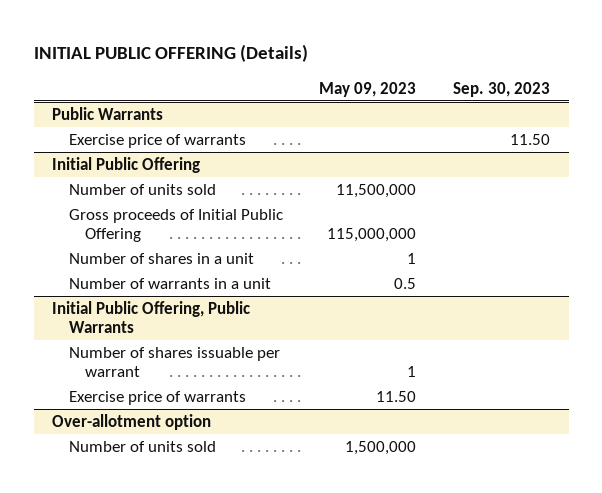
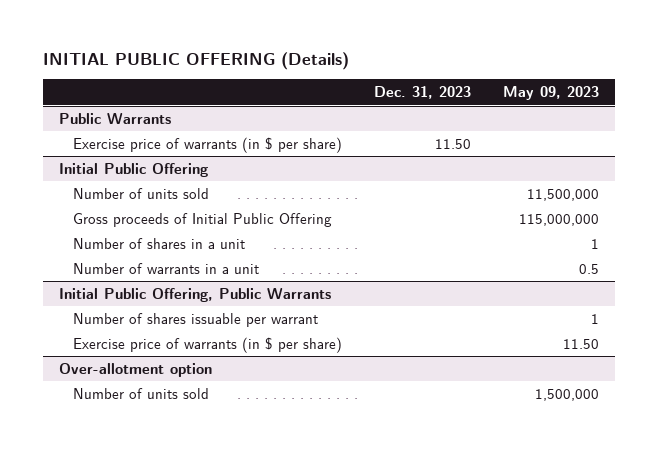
[453,81,551,97] Sep. 30, 2023 -> none
none -> [373,86,471,100] Dec. 31, 2023
[68,133,246,148] Exercise price of warrants -> [72,136,342,153] Exercise price of warrants (in $ per share)
[68,390,246,405] Exercise price of warrants -> [72,336,342,353] Exercise price of warrants (in $ per share)

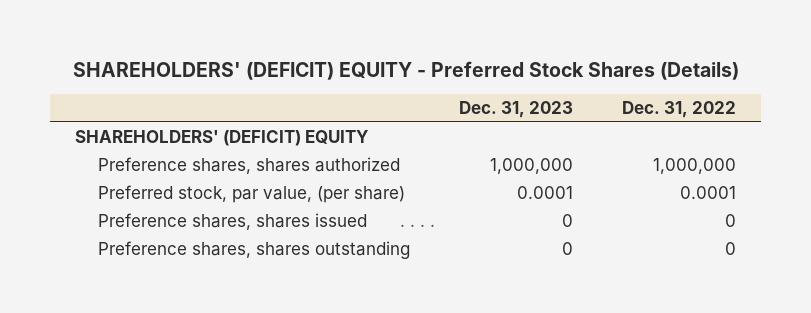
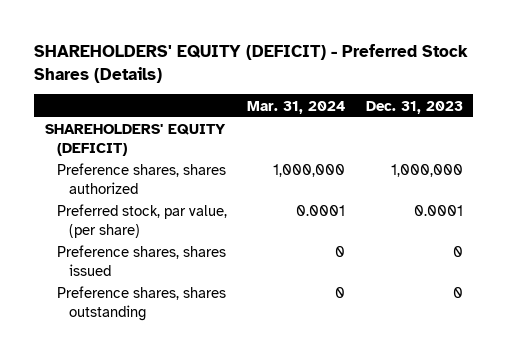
[72,60,739,80] SHAREHOLDERS' (DEFICIT) EQUITY - Preferred Stock Shares (Details) -> [34,43,469,83] SHAREHOLDERS' EQUITY (DEFICIT) - Preferred Stock Shares (Details)
[622,100,737,118] Dec. 31, 2022 -> none
none -> [247,100,346,114] Mar. 31, 2024
[75,130,370,147] SHAREHOLDERS' (DEFICIT) EQUITY -> [44,124,226,156] SHAREHOLDERS' EQUITY (DEFICIT)

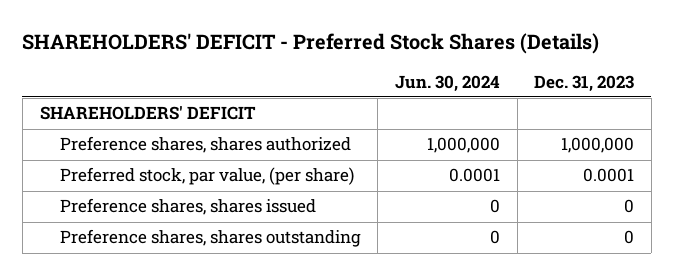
[34,43,469,83] SHAREHOLDERS' EQUITY (DEFICIT) - Preferred Stock Shares (Details) -> [22,33,600,55] SHAREHOLDERS' DEFICIT - Preferred Stock Shares (Details)
[247,100,346,114] Mar. 31, 2024 -> none
none -> [395,74,501,92] Jun. 30, 2024
[44,124,226,156] SHAREHOLDERS' EQUITY (DEFICIT) -> [39,106,256,121] SHAREHOLDERS' DEFICIT

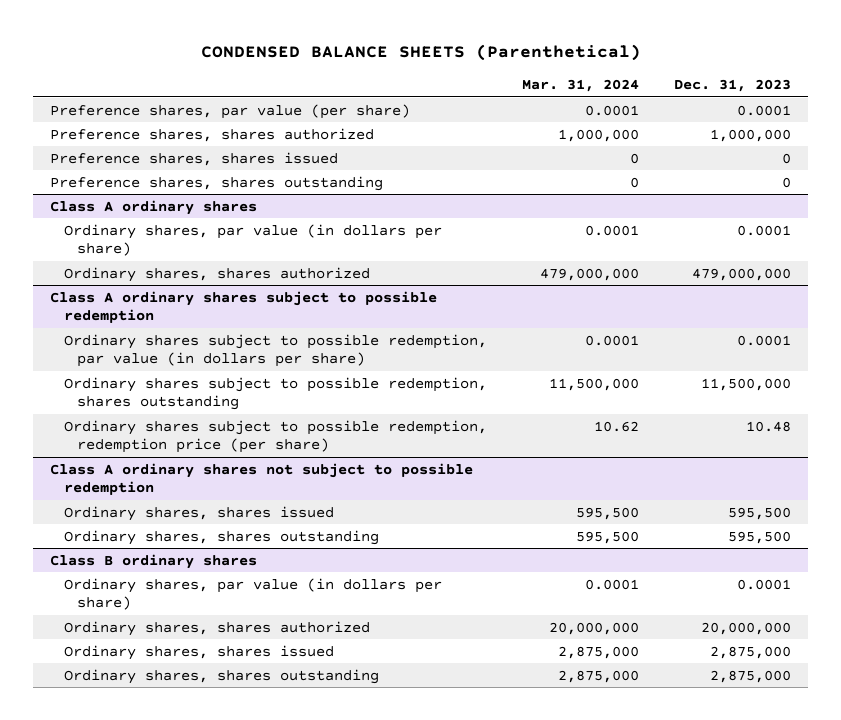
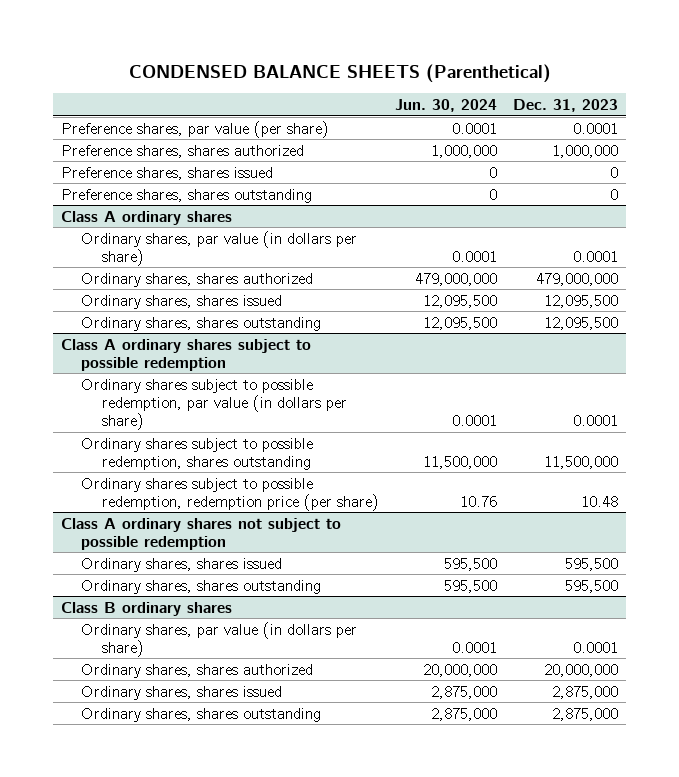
[521,79,639,93] Mar. 31, 2024 -> none
none -> [394,98,497,112] Jun. 30, 2024
none -> [81,294,283,309] Ordinary shares, shares issued
none -> [81,316,322,331] Ordinary shares, shares outstanding

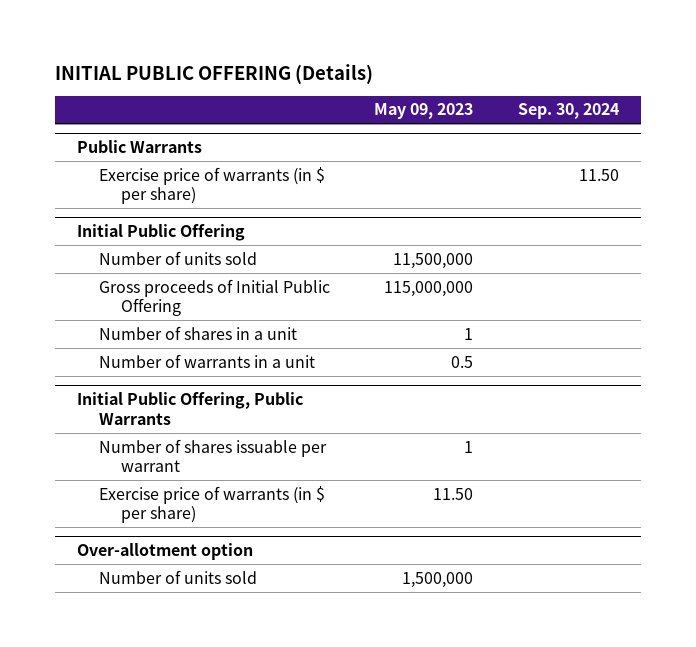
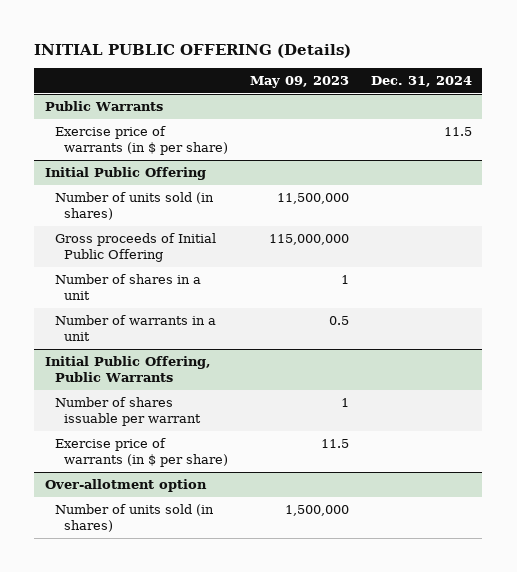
[517,103,619,120] Sep. 30, 2024 -> none
none -> [370,76,472,88] Dec. 31, 2024
[99,250,258,265] Number of units sold -> [54,192,214,221] Number of units sold (in shares)
[433,487,474,500] 11.50 -> [320,439,349,449] 11.5
[99,569,258,584] Number of units sold -> [54,504,214,533] Number of units sold (in shares)

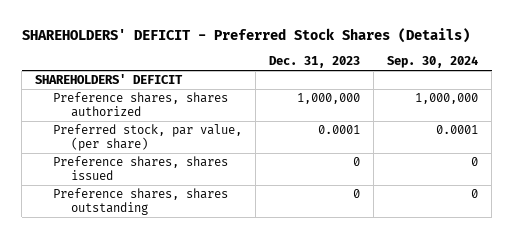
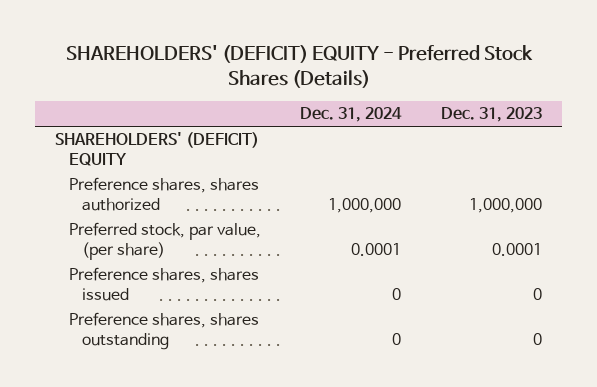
[21,28,470,44] SHAREHOLDERS' DEFICIT - Preferred Stock Shares (Details) -> [65,45,533,89] SHAREHOLDERS' (DEFICIT) EQUITY - Preferred Stock Shares (Details)
[387,56,479,69] Sep. 30, 2024 -> none
none -> [300,107,403,123] Dec. 31, 2024
[35,74,184,85] SHAREHOLDERS' DEFICIT -> [55,132,260,167] SHAREHOLDERS' (DEFICIT) EQUITY

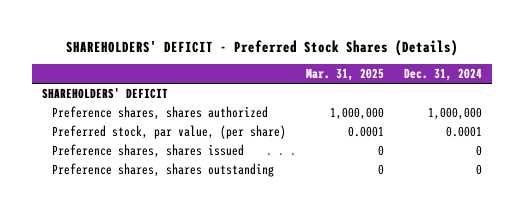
[65,45,533,89] SHAREHOLDERS' (DEFICIT) EQUITY - Preferred Stock Shares (Details) -> [65,39,458,56] SHAREHOLDERS' DEFICIT - Preferred Stock Shares (Details)
[441,107,543,123] Dec. 31, 2023 -> none
none -> [305,68,384,82] Mar. 31, 2025
[55,132,260,167] SHAREHOLDERS' (DEFICIT) EQUITY -> [41,87,168,99] SHAREHOLDERS' DEFICIT

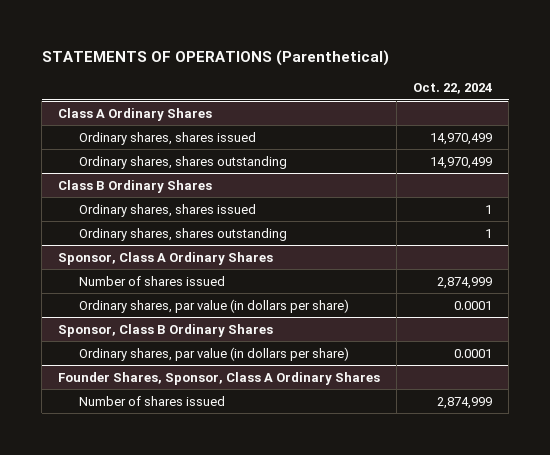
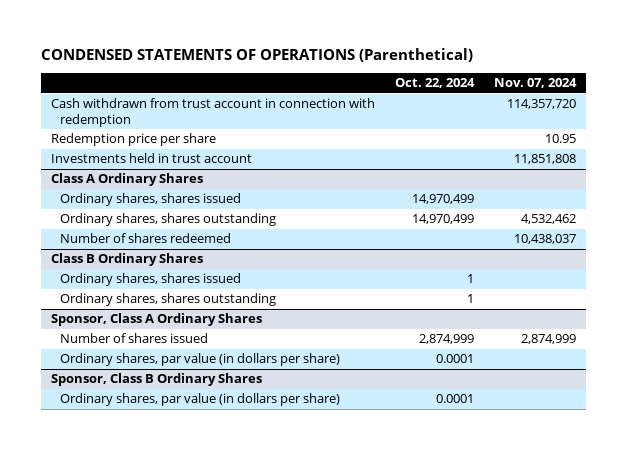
[41,49,389,66] STATEMENTS OF OPERATIONS (Parenthetical) -> [41,48,474,63] CONDENSED STATEMENTS OF OPERATIONS (Parenthetical)
none -> [494,78,578,89] Nov. 07, 2024
none -> [51,98,376,127] Cash withdrawn from trust account in connection with redemption
none -> [51,133,217,147] Redemption price per share
none -> [51,153,253,164] Investments held in trust account
none -> [60,233,232,244] Number of shares redeemed
[58,371,381,385] Founder Shares, Sponsor, Class A Ordinary Shares -> none
[78,395,225,406] Number of shares issued -> none

